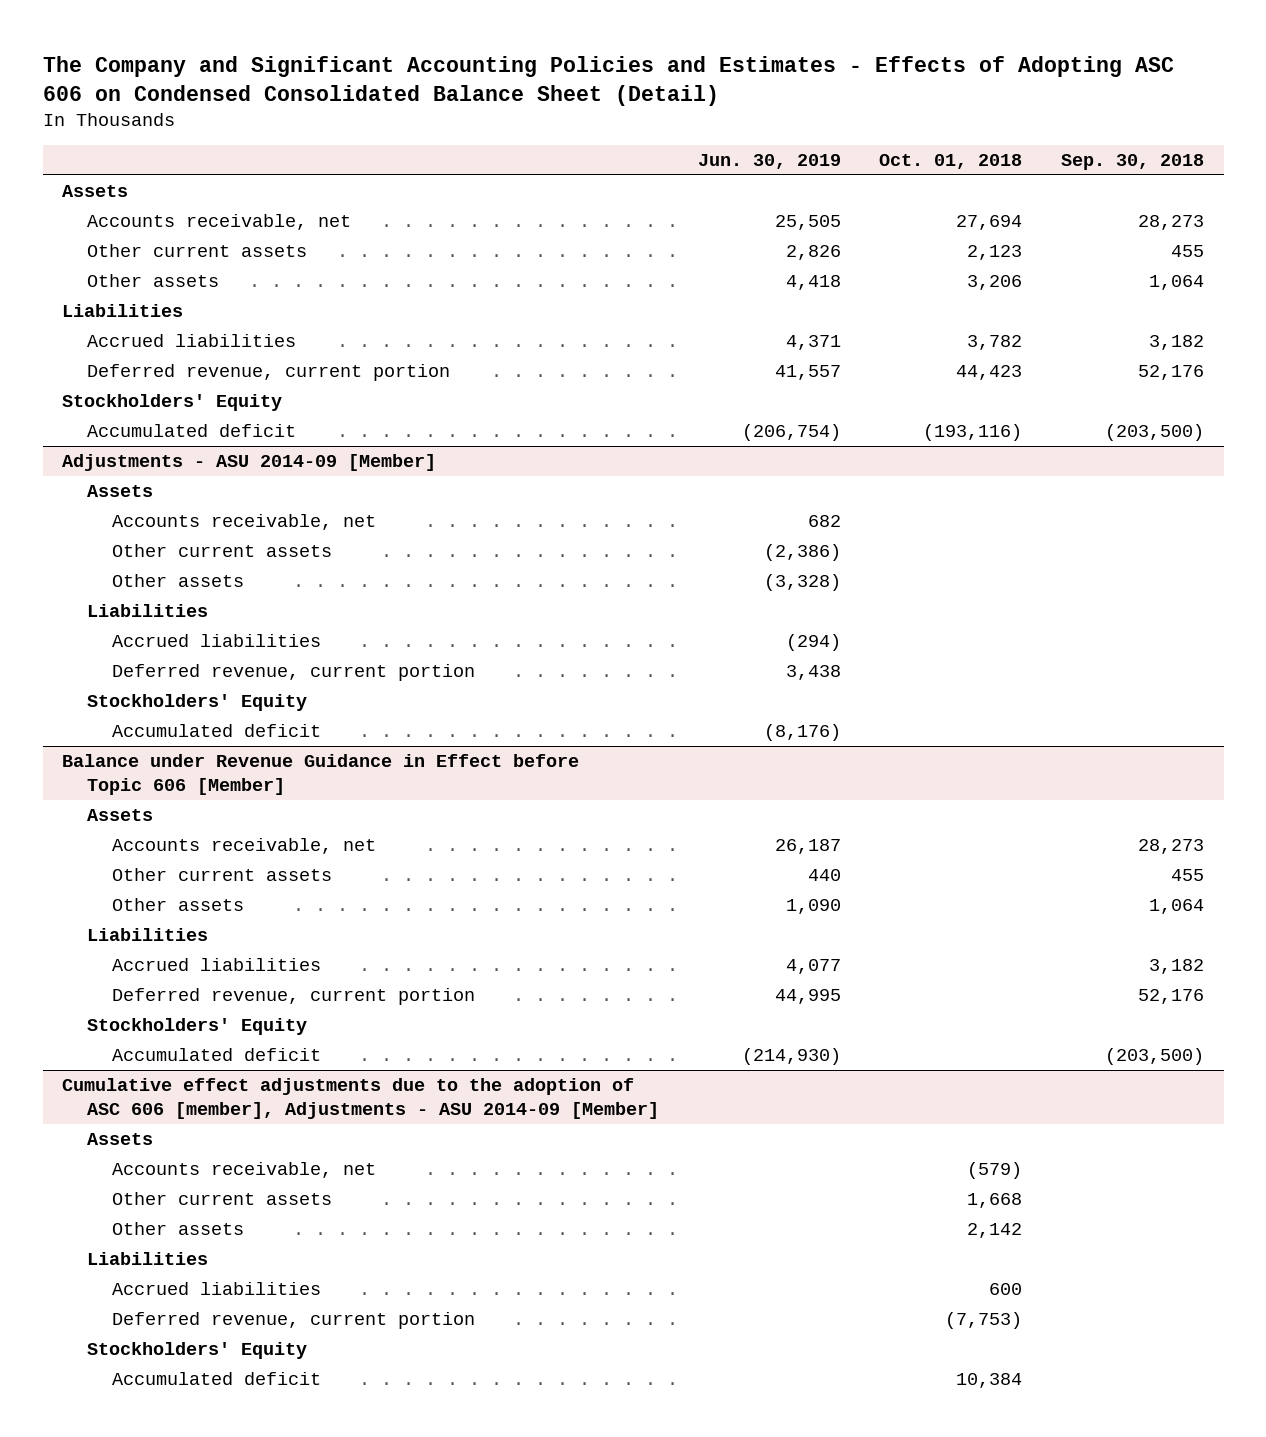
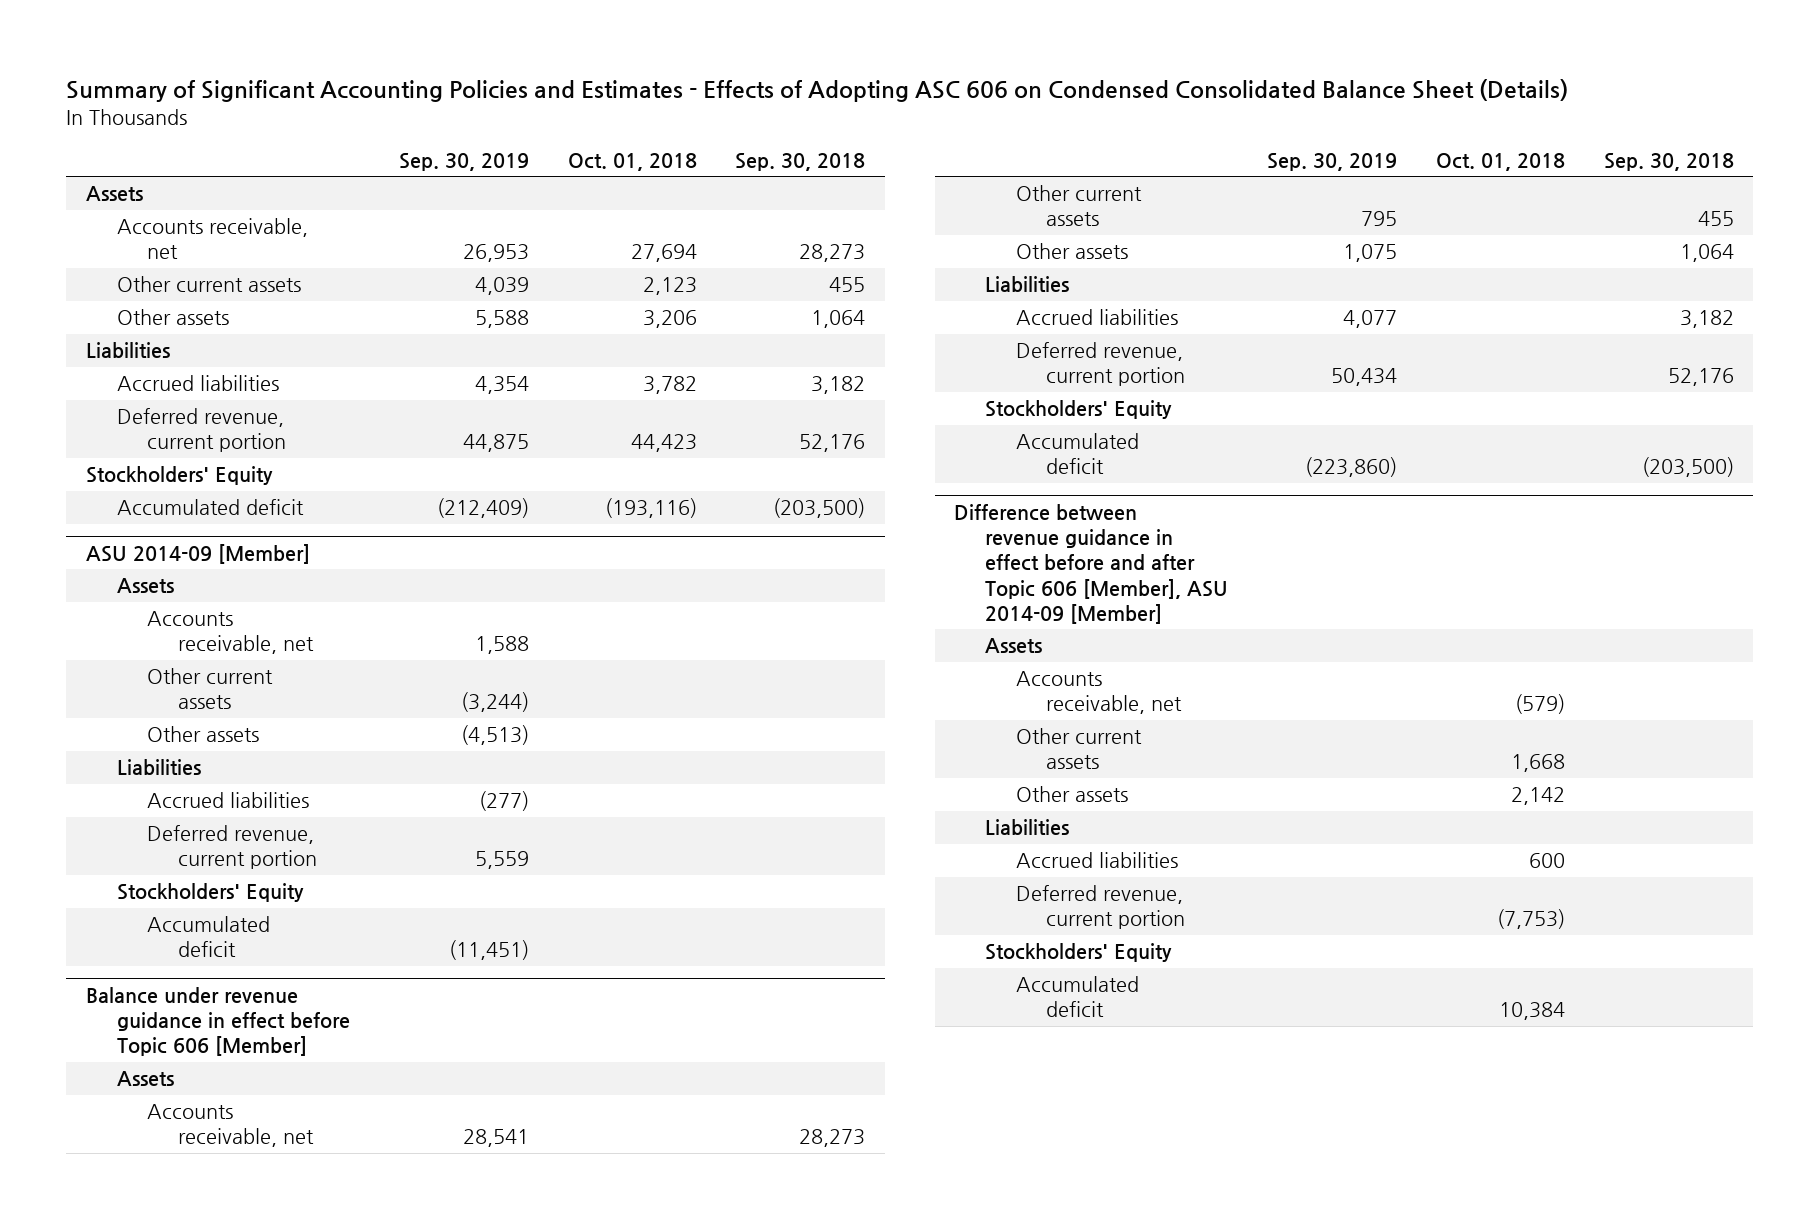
[42,55,1174,106] The Company and Significant Accounting Policies and Estimates - Effects of Adopting ASC 606 on Condensed Consolidated Balance Sheet (Detail) -> [66,79,1569,103] Summary of Significant Accounting Policies and Estimates - Effects of Adopting ASC 606 on Condensed Consolidated Balance Sheet (Details)
[697,153,841,169] Jun. 30, 2019 -> none
none -> [398,153,529,172] Sep. 30, 2019
[62,454,437,472] Adjustments - ASU 2014-09 [Member] -> [85,543,310,564] ASU 2014-09 [Member]
[62,754,580,796] Balance under Revenue Guidance in Effect before Topic 606 [Member] -> [85,986,350,1057] Balance under revenue guidance in effect before Topic 606 [Member]
[62,1078,659,1120] Cumulative effect adjustments due to the adoption of ASC 606 [member], Adjustments - ASU 2014-09 [Member] -> [954,503,1228,624] Difference between revenue guidance in effect before and after Topic 606 [Member], ASU 2014-09 [Member]

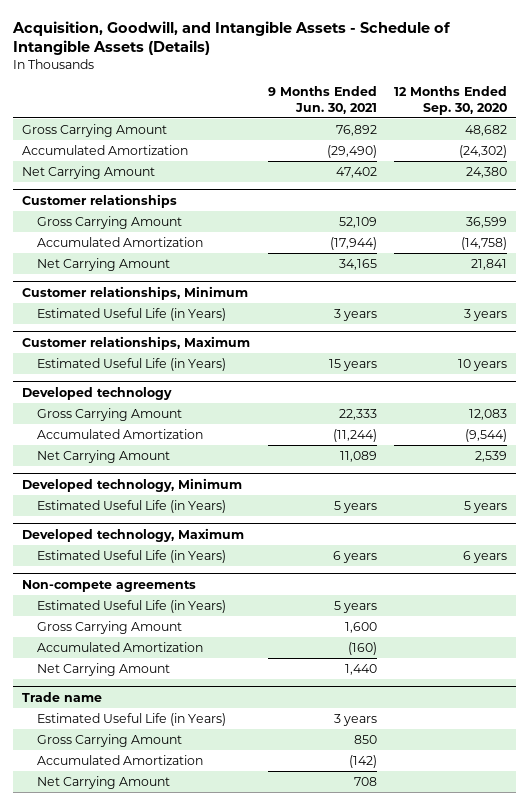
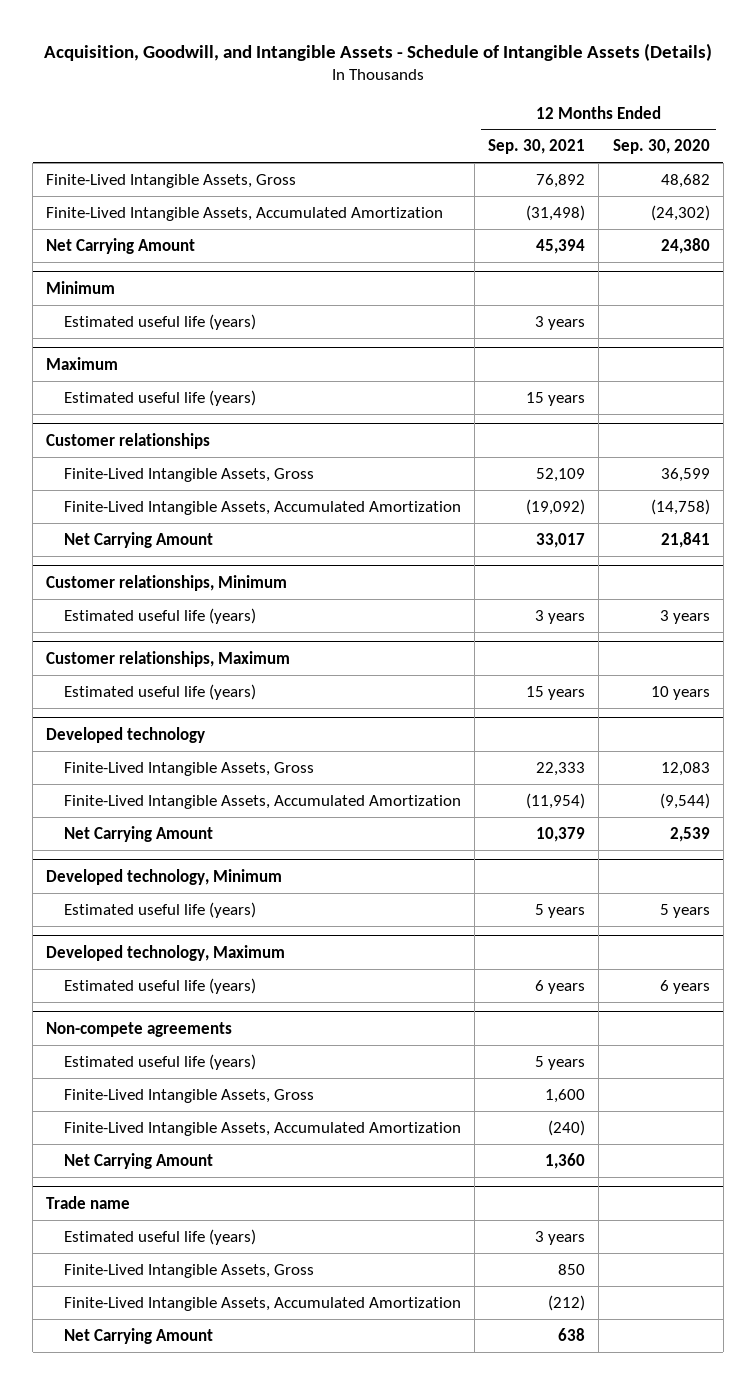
[267,86,377,114] 9 Months Ended Jun. 30, 2021 -> none
none -> [488,139,586,155] Sep. 30, 2021
[22,123,168,137] Gross Carrying Amount -> [46,173,297,188] Finite-Lived Intangible Assets, Gross
[22,144,189,155] Accumulated Amortization -> [46,206,444,221] Finite-Lived Intangible Assets, Accumulated Amortization
none -> [46,280,116,294] Minimum
none -> [63,313,256,330] Estimated useful life (years)
none -> [46,356,119,370] Maximum
none -> [63,389,256,406] Estimated useful life (years)
[37,215,183,229] Gross Carrying Amount -> [63,467,314,482] Finite-Lived Intangible Assets, Gross
[37,236,204,247] Accumulated Amortization -> [63,500,461,515] Finite-Lived Intangible Assets, Accumulated Amortization
[37,307,227,321] Estimated Useful Life (in Years) -> [63,607,256,624] Estimated useful life (years)
[37,357,227,371] Estimated Useful Life (in Years) -> [63,683,256,700] Estimated useful life (years)
[37,407,183,421] Gross Carrying Amount -> [63,761,314,776] Finite-Lived Intangible Assets, Gross
[37,428,204,439] Accumulated Amortization -> [63,794,461,809] Finite-Lived Intangible Assets, Accumulated Amortization
[37,499,227,513] Estimated Useful Life (in Years) -> [63,901,256,918] Estimated useful life (years)
[37,549,227,563] Estimated Useful Life (in Years) -> [63,977,256,994] Estimated useful life (years)
[37,599,227,613] Estimated Useful Life (in Years) -> [63,1053,256,1070] Estimated useful life (years)
[37,620,183,634] Gross Carrying Amount -> [63,1088,314,1103] Finite-Lived Intangible Assets, Gross
[37,641,204,652] Accumulated Amortization -> [63,1121,461,1136] Finite-Lived Intangible Assets, Accumulated Amortization
[37,712,227,726] Estimated Useful Life (in Years) -> [63,1228,256,1245] Estimated useful life (years)
[37,733,183,747] Gross Carrying Amount -> [63,1263,314,1278] Finite-Lived Intangible Assets, Gross
[37,754,204,765] Accumulated Amortization -> [63,1296,461,1311] Finite-Lived Intangible Assets, Accumulated Amortization

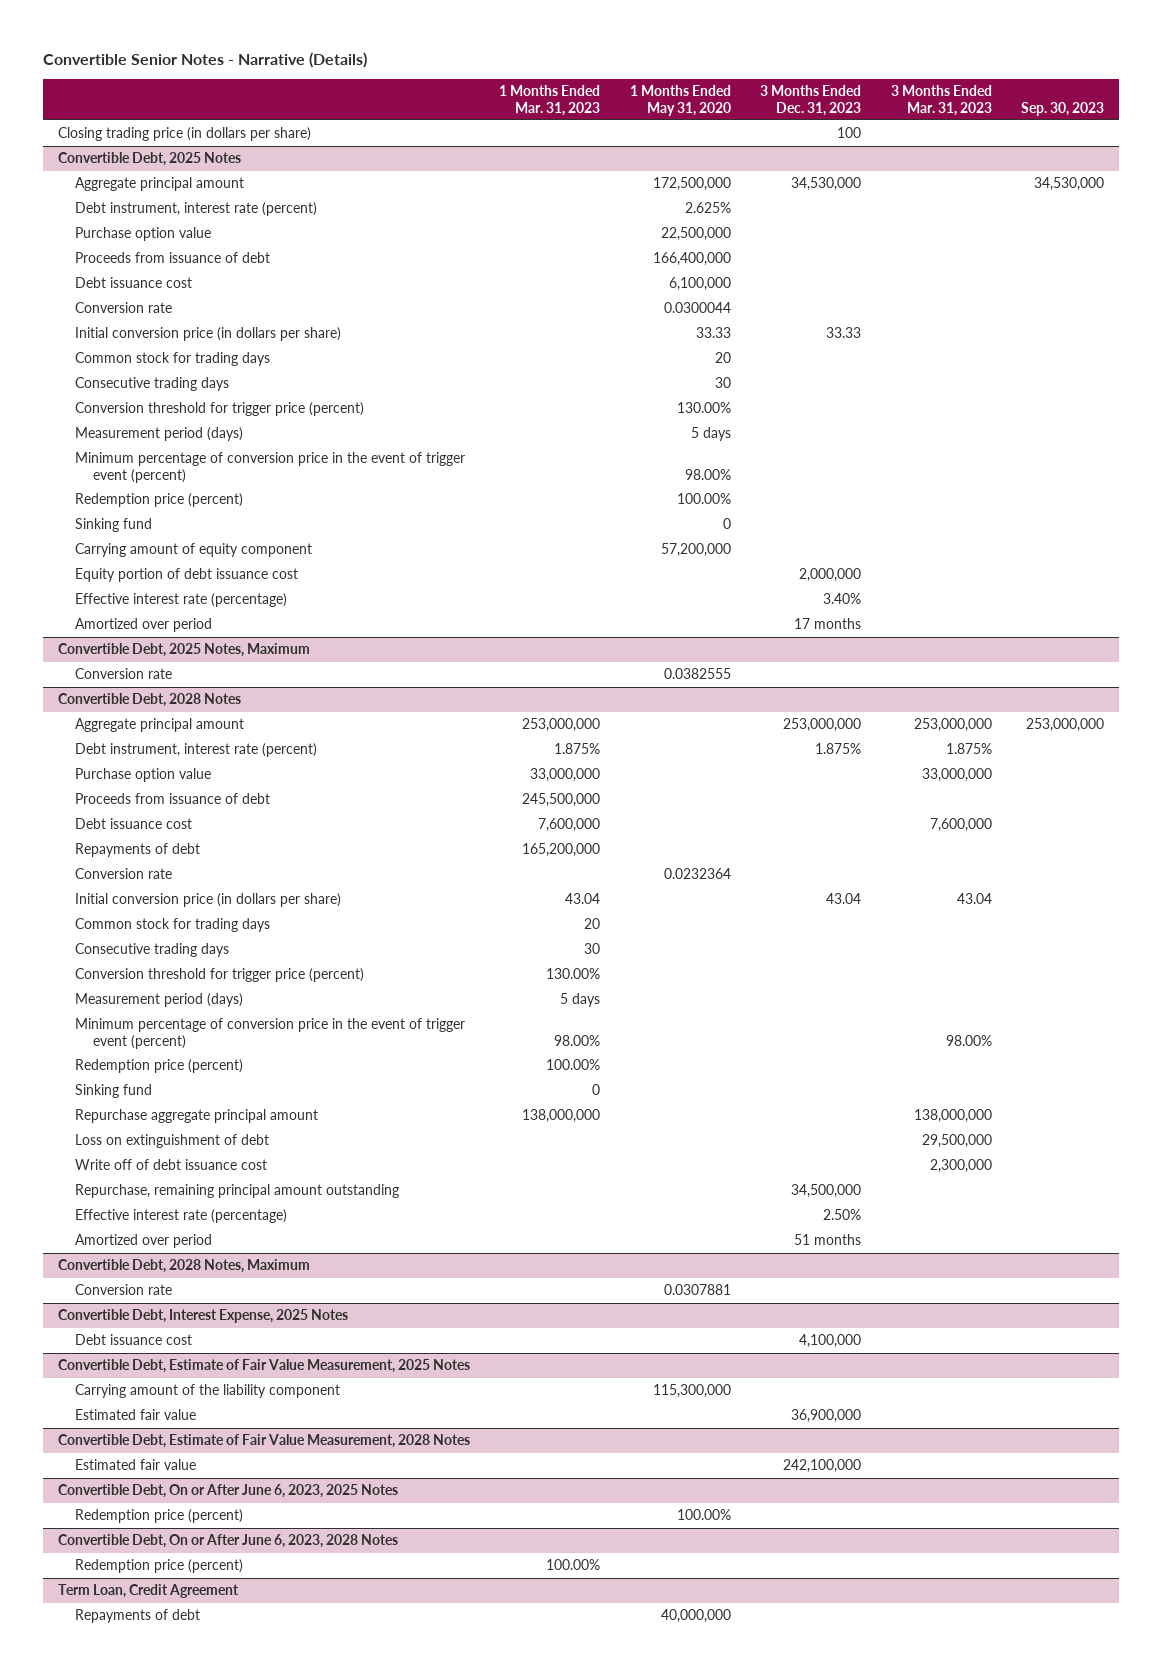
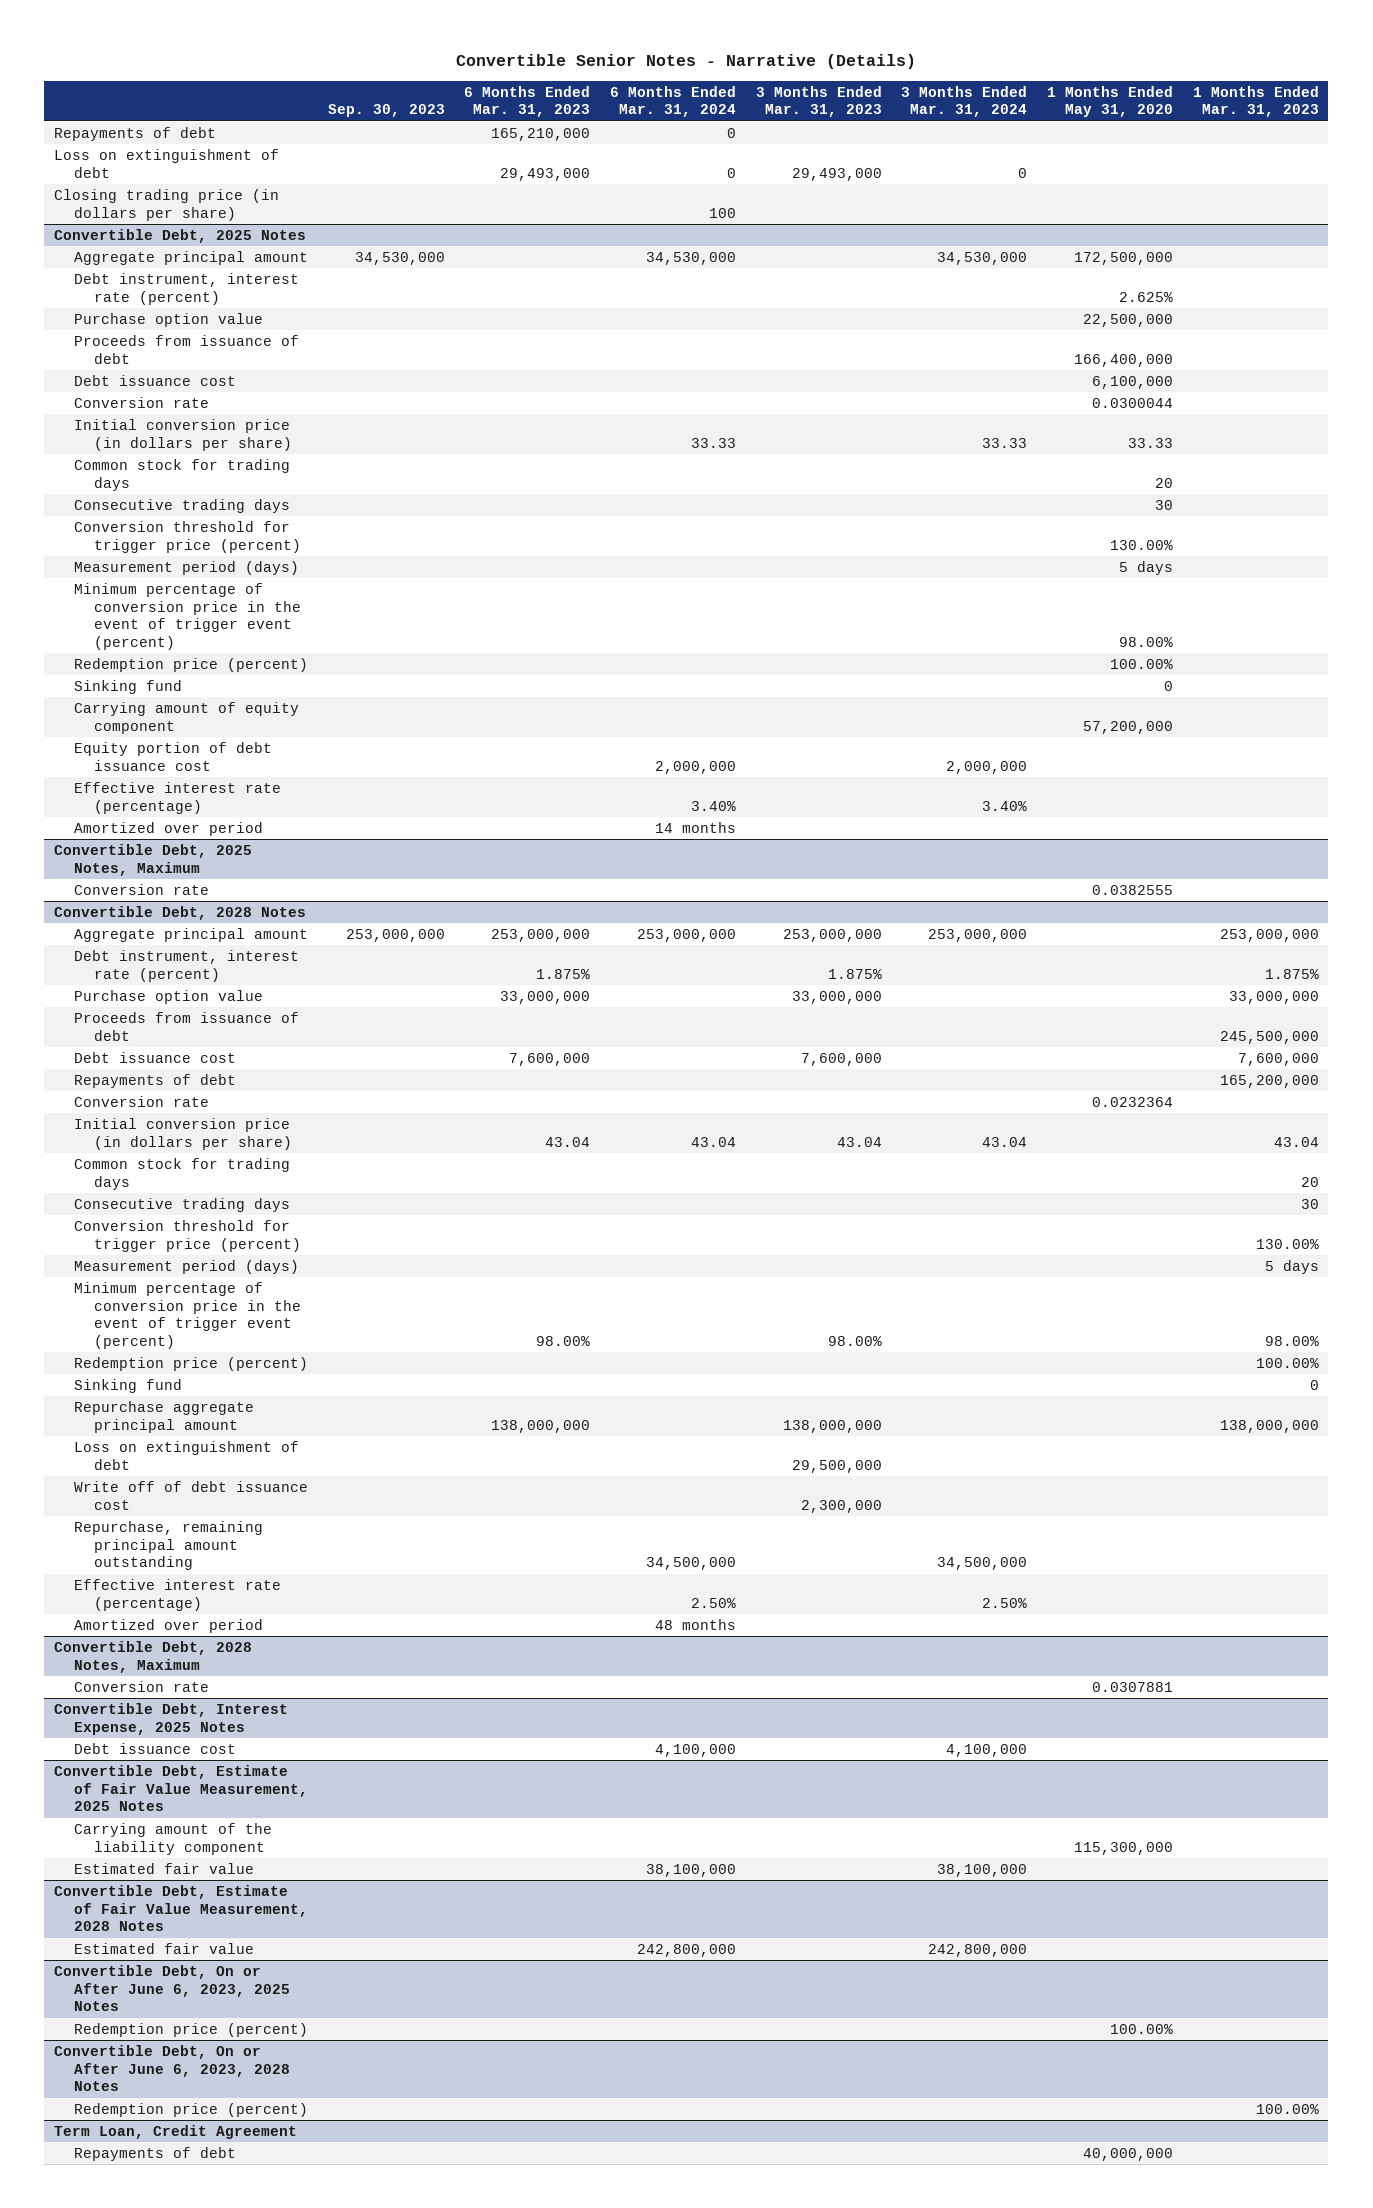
[760,84,862,116] 3 Months Ended Dec. 31, 2023 -> none
none -> [464,85,591,118] 6 Months Ended Mar. 31, 2023
none -> [609,85,736,118] 6 Months Ended Mar. 31, 2024
none -> [901,85,1028,118] 3 Months Ended Mar. 31, 2024
none -> [54,126,217,141] Repayments of debt
none -> [54,148,280,178] Loss on extinguishment of debt

